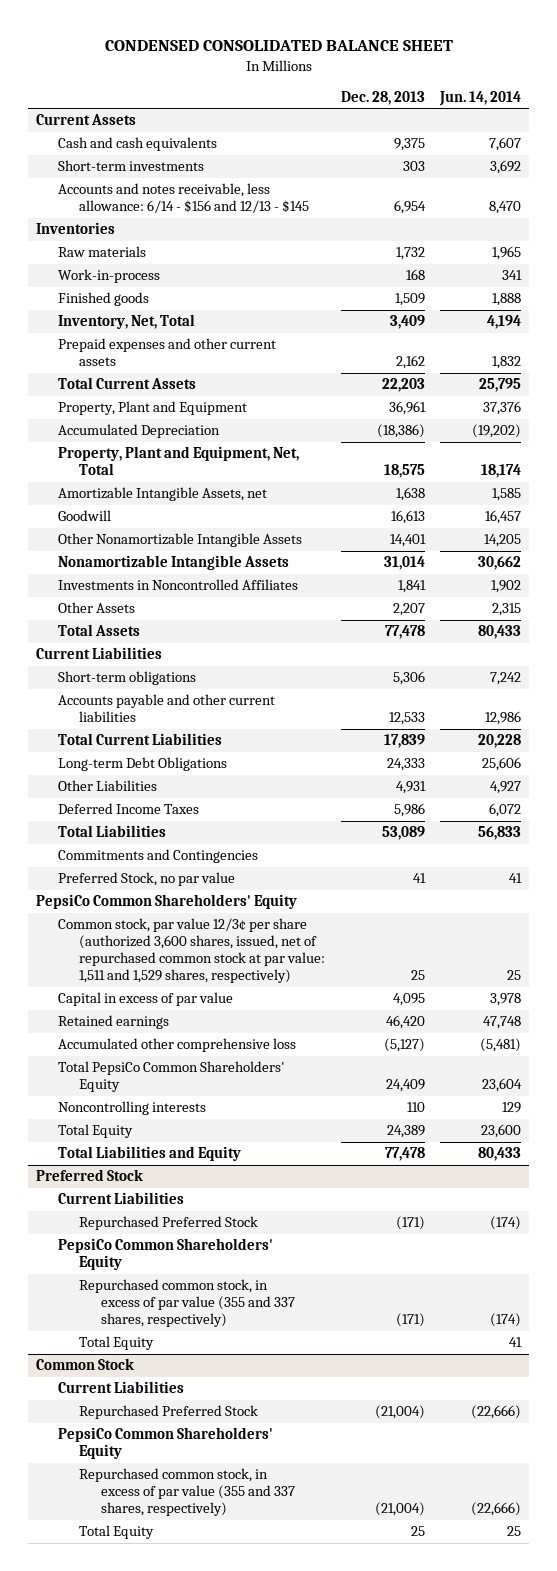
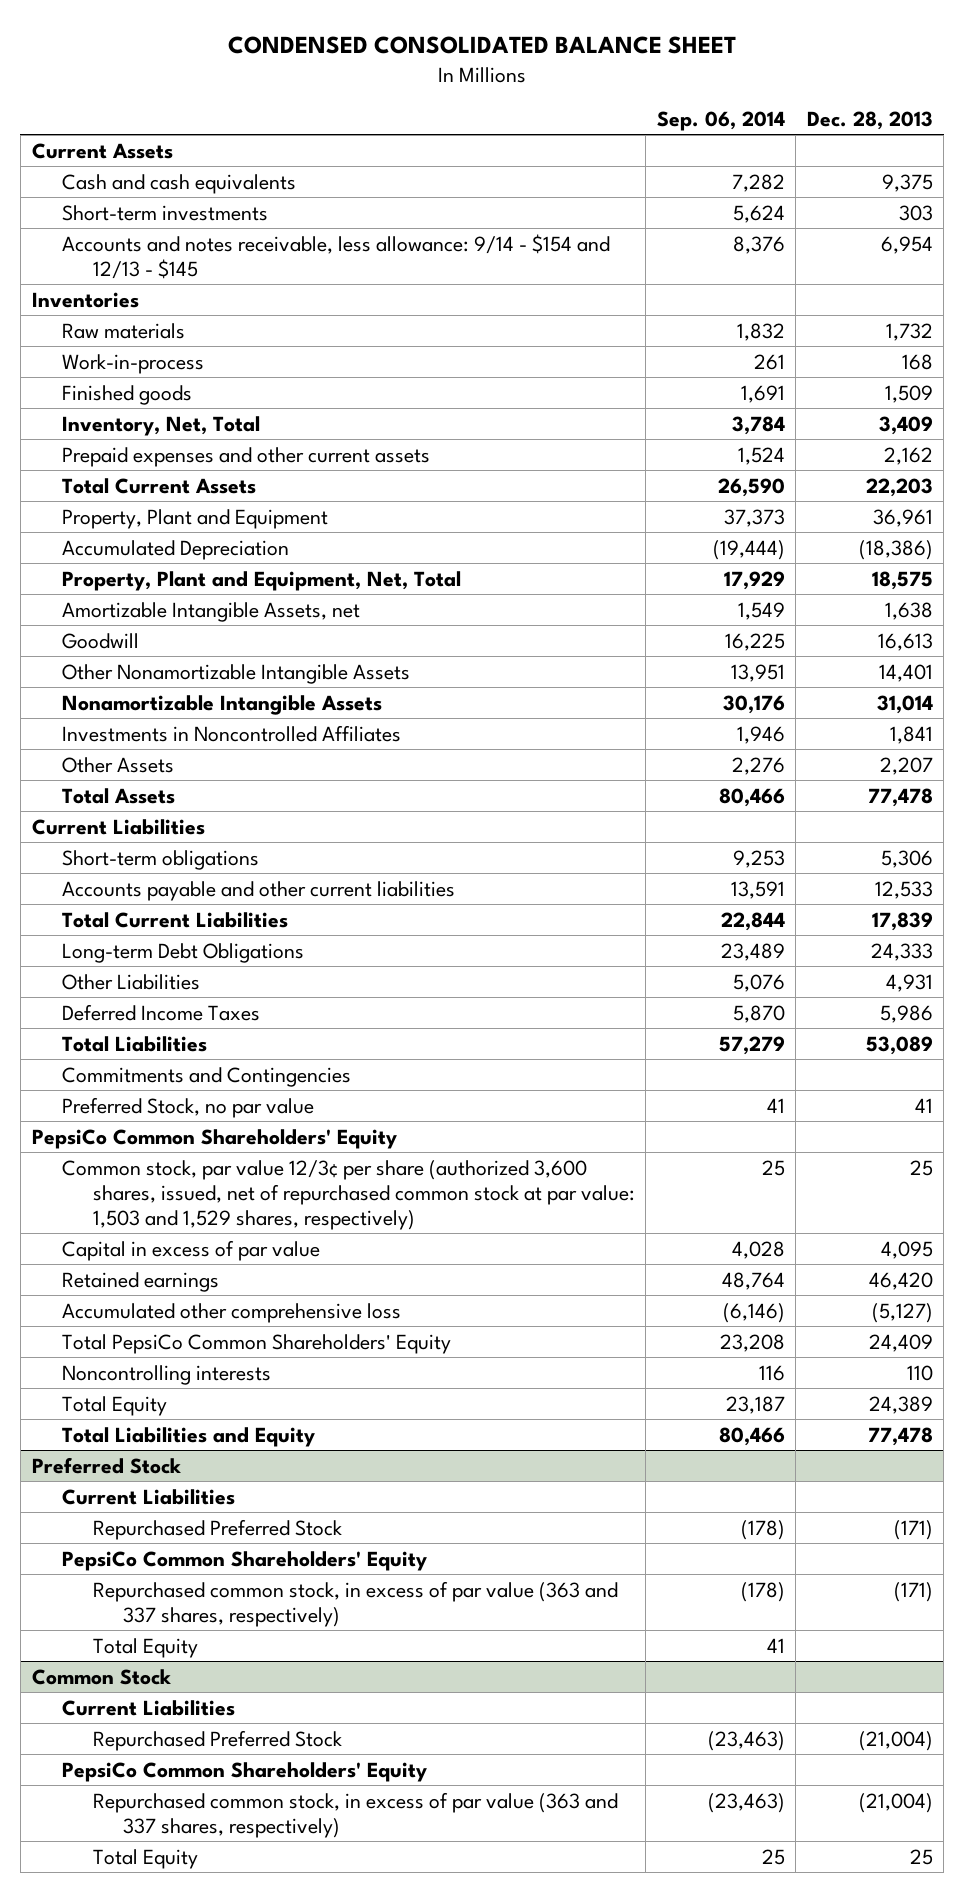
[439,90,522,106] Jun. 14, 2014 -> none
none -> [656,110,785,131] Sep. 06, 2014
[57,183,310,214] Accounts and notes receivable, less allowance: 6/14 - $156 and 12/13 - $145 -> [62,233,611,279] Accounts and notes receivable, less allowance: 9/14 - $154 and 12/13 - $145
[57,918,326,984] Common stock, par value 12/3¢ per share (authorized 3,600 shares, issued, net of repurchased common stock at par value: 1,511 and 1,529 shares, respectively) -> [62,1159,635,1230] Common stock, par value 12/3¢ per share (authorized 3,600 shares, issued, net of repurchased common stock at par value: 1,503 and 1,529 shares, respectively)
[79,1279,296,1328] Repurchased common stock, in excess of par value (355 and 337 shares, respectively) -> [92,1580,618,1627] Repurchased common stock, in excess of par value (363 and 337 shares, respectively)
[79,1468,296,1517] Repurchased common stock, in excess of par value (355 and 337 shares, respectively) -> [92,1791,618,1838] Repurchased common stock, in excess of par value (363 and 337 shares, respectively)

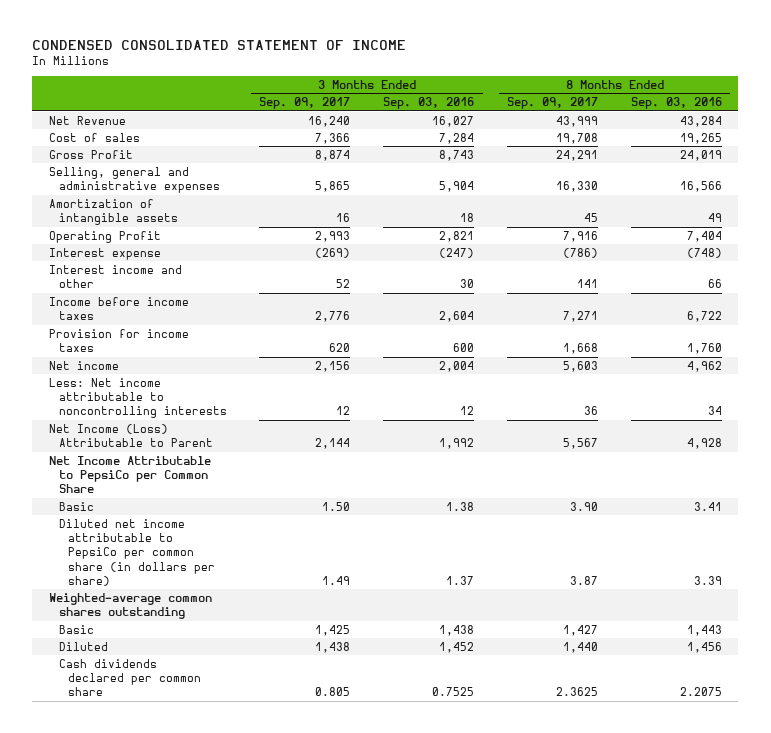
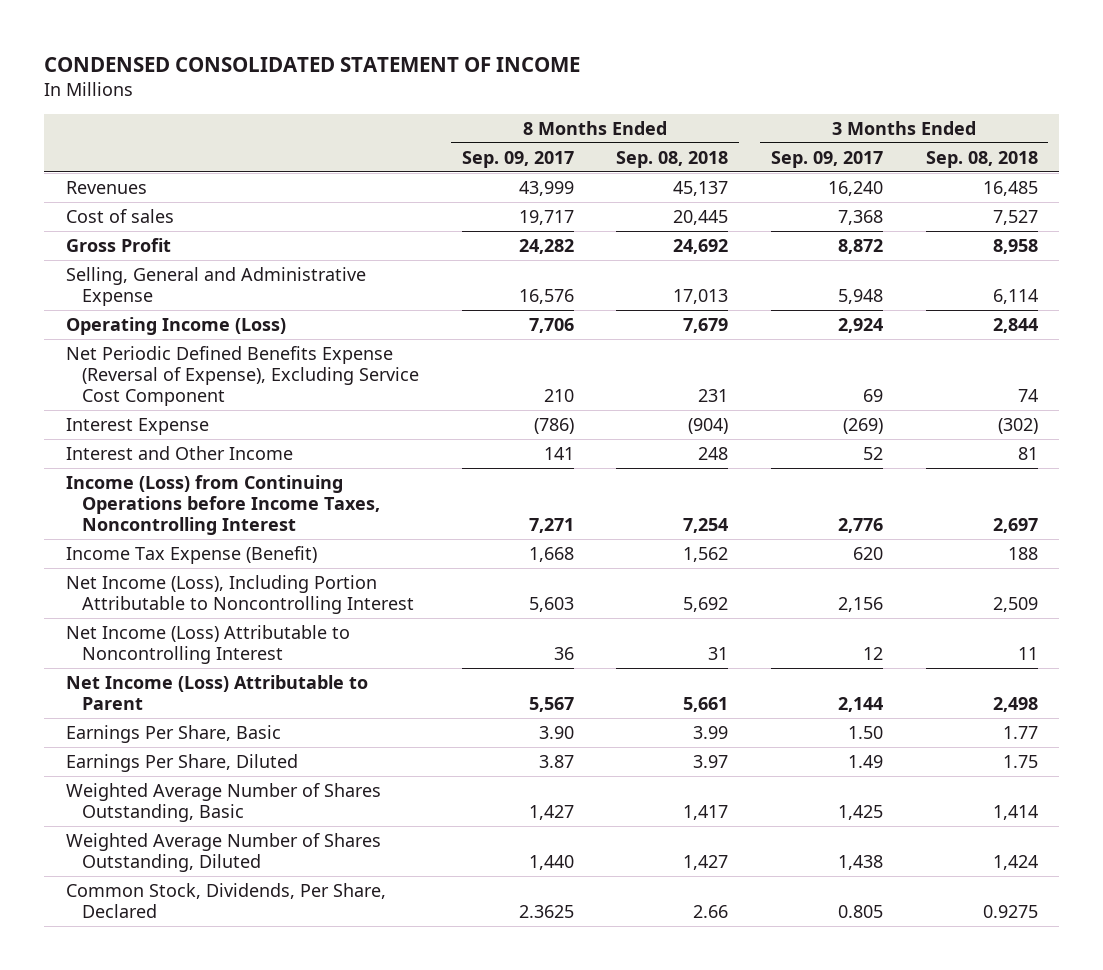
[383,97,475,110] Sep. 03, 2016 -> none
[630,97,722,110] Sep. 03, 2016 -> none
none -> [616,150,729,168] Sep. 08, 2018
none -> [925,150,1038,168] Sep. 08, 2018
[48,198,178,226] Amortization of intangible assets -> none
[48,115,126,125] Net Revenue -> [65,180,147,194] Revenues
[315,132,351,144] 7,366 -> [837,209,883,225] 7,368
[556,132,599,144] 19,708 -> [518,209,574,225] 19,717
[315,149,351,161] 8,874 -> [837,238,883,254] 8,872
[556,149,599,161] 24,291 -> [518,238,574,254] 24,282
[48,166,220,194] Selling, general and administrative expenses -> [65,266,366,306] Selling, General and Administrative Expense
[315,181,351,193] 5,865 -> [837,288,883,304] 5,948
[556,181,599,193] 16,330 -> [518,288,574,304] 16,576
[48,230,161,243] Operating Profit -> [65,316,286,335] Operating Income (Loss)
[315,230,351,242] 2,993 -> [837,317,883,333] 2,924
[563,230,599,242] 7,916 -> [528,317,574,333] 7,706
none -> [65,345,420,406] Net Periodic Defined Benefits Expense (Reversal of Expense), Excluding Service Cost Component
[48,247,161,260] Interest expense -> [65,417,209,435] Interest Expense
[48,264,182,289] Interest income and other -> [65,445,293,460] Interest and Other Income
[48,296,189,321] Income before income taxes -> [65,474,381,535] Income (Loss) from Continuing Operations before Income Taxes, Noncontrolling Interest
[48,328,189,353] Provision for income taxes -> [65,545,317,564] Income Tax Expense (Benefit)
[48,360,119,370] Net income -> [65,574,415,614] Net Income (Loss), Including Portion Attributable to Noncontrolling Interest
[48,377,227,419] Less: Net income attributable to noncontrolling interests -> [65,624,350,664] Net Income (Loss) Attributable to Noncontrolling Interest
[48,455,211,494] Net Income Attributable to PepsiCo per Common Share -> none
[48,592,212,620] Weighted-average common shares outstanding -> none
[58,501,94,511] Basic -> [65,724,281,743] Earnings Per Share, Basic
[58,518,216,586] Diluted net income attributable to PepsiCo per common share (in dollars per share) -> [65,753,298,772] Earnings Per Share, Diluted
[58,624,94,634] Basic -> [65,782,381,822] Weighted Average Number of Shares Outstanding, Basic
[58,641,108,651] Diluted -> [65,832,381,872] Weighted Average Number of Shares Outstanding, Diluted
[58,658,202,697] Cash dividends declared per common share -> [65,882,386,918] Common Stock, Dividends, Per Share, Declared

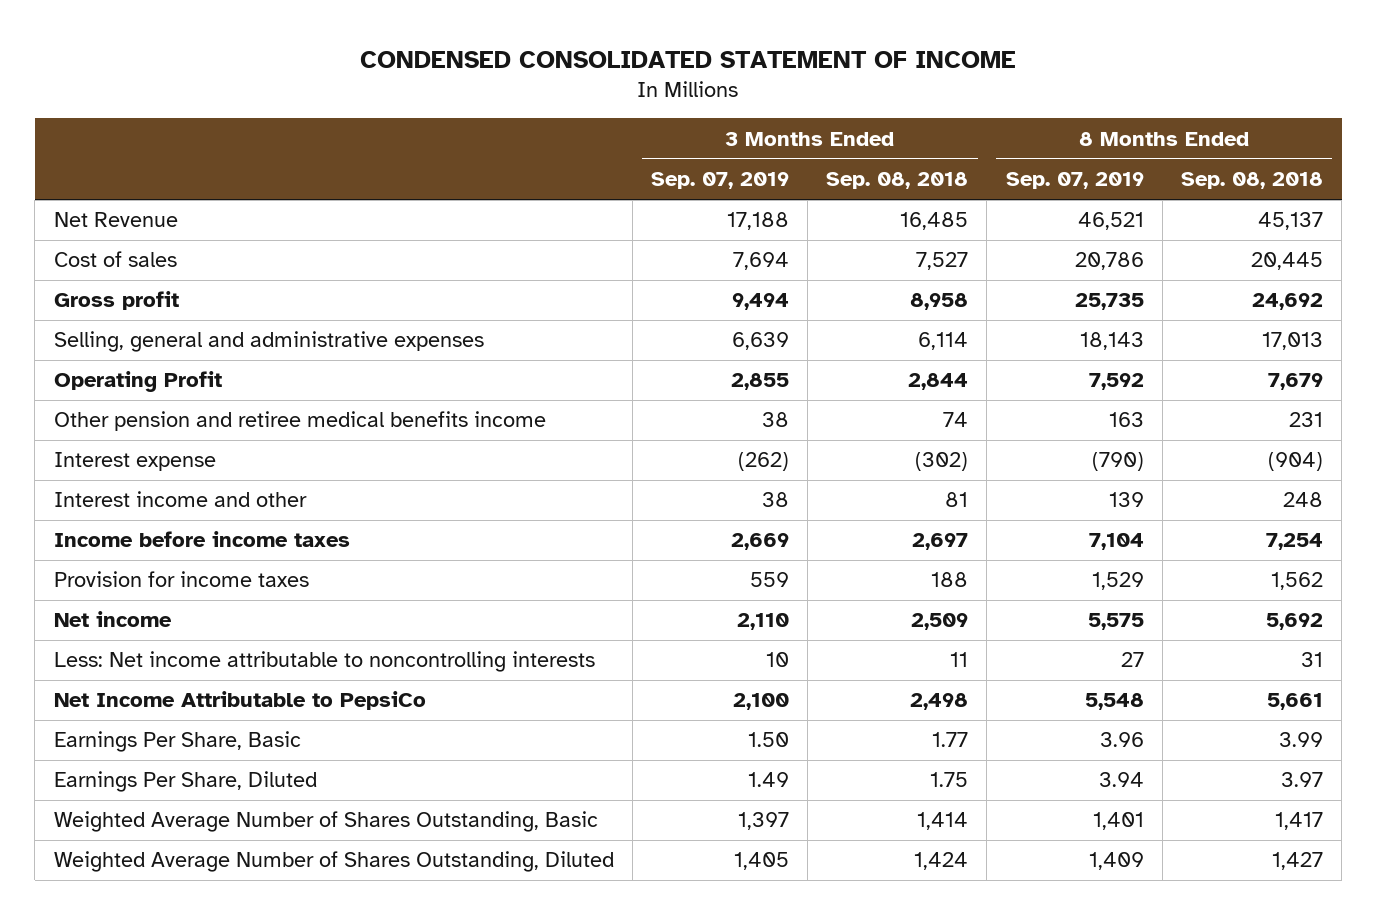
[461,150,574,168] Sep. 09, 2017 -> none
[770,150,883,168] Sep. 09, 2017 -> none
none -> [650,172,789,190] Sep. 07, 2019
none -> [1005,172,1144,190] Sep. 07, 2019
[65,180,147,194] Revenues -> [53,212,178,228] Net Revenue
[65,237,171,252] Gross Profit -> [53,291,179,311] Gross profit
[65,266,366,306] Selling, General and Administrative Expense -> [53,331,484,353] Selling, general and administrative expenses
[65,316,286,335] Operating Income (Loss) -> [53,371,222,393] Operating Profit
[65,345,420,406] Net Periodic Defined Benefits Expense (Reversal of Expense), Excluding Service Cost Component -> [53,411,546,432] Other pension and retiree medical benefits income
[65,417,209,435] Interest Expense -> [53,452,216,472] Interest expense
[65,445,293,460] Interest and Other Income -> [53,491,307,508] Interest income and other
[65,474,381,535] Income (Loss) from Continuing Operations before Income Taxes, Noncontrolling Interest -> [53,531,350,548] Income before income taxes
[65,545,317,564] Income Tax Expense (Benefit) -> [53,571,309,588] Provision for income taxes
[65,574,415,614] Net Income (Loss), Including Portion Attributable to Noncontrolling Interest -> [53,611,172,628] Net income
[65,624,350,664] Net Income (Loss) Attributable to Noncontrolling Interest -> [53,651,595,673] Less: Net income attributable to noncontrolling interests
[65,674,368,710] Net Income (Loss) Attributable to Parent -> [53,691,426,711] Net Income Attributable to PepsiCo
[65,882,386,918] Common Stock, Dividends, Per Share, Declared -> none

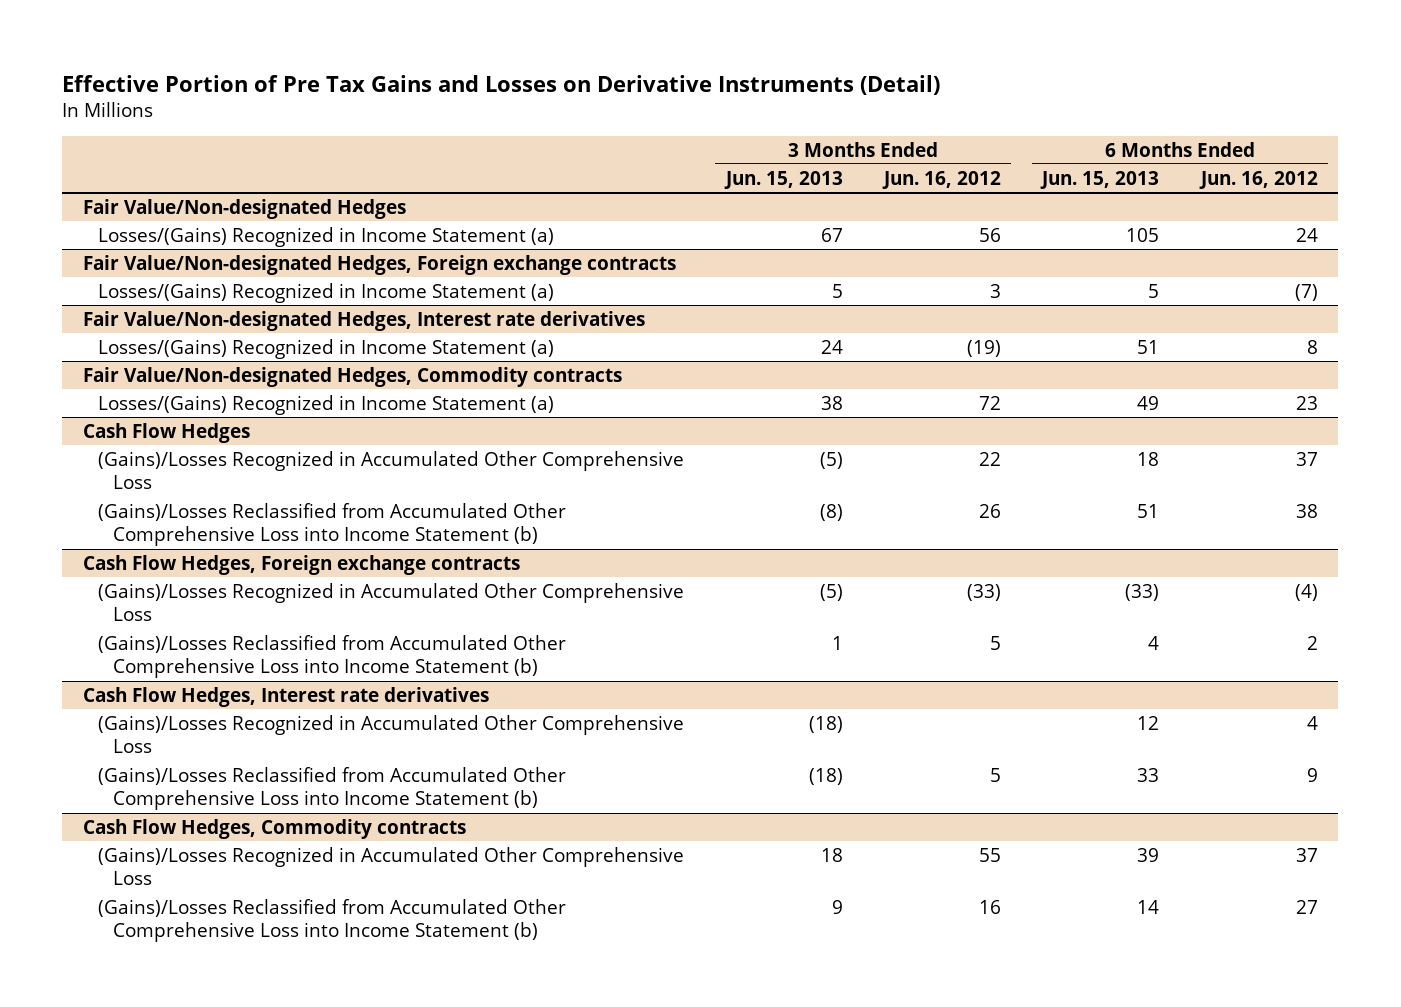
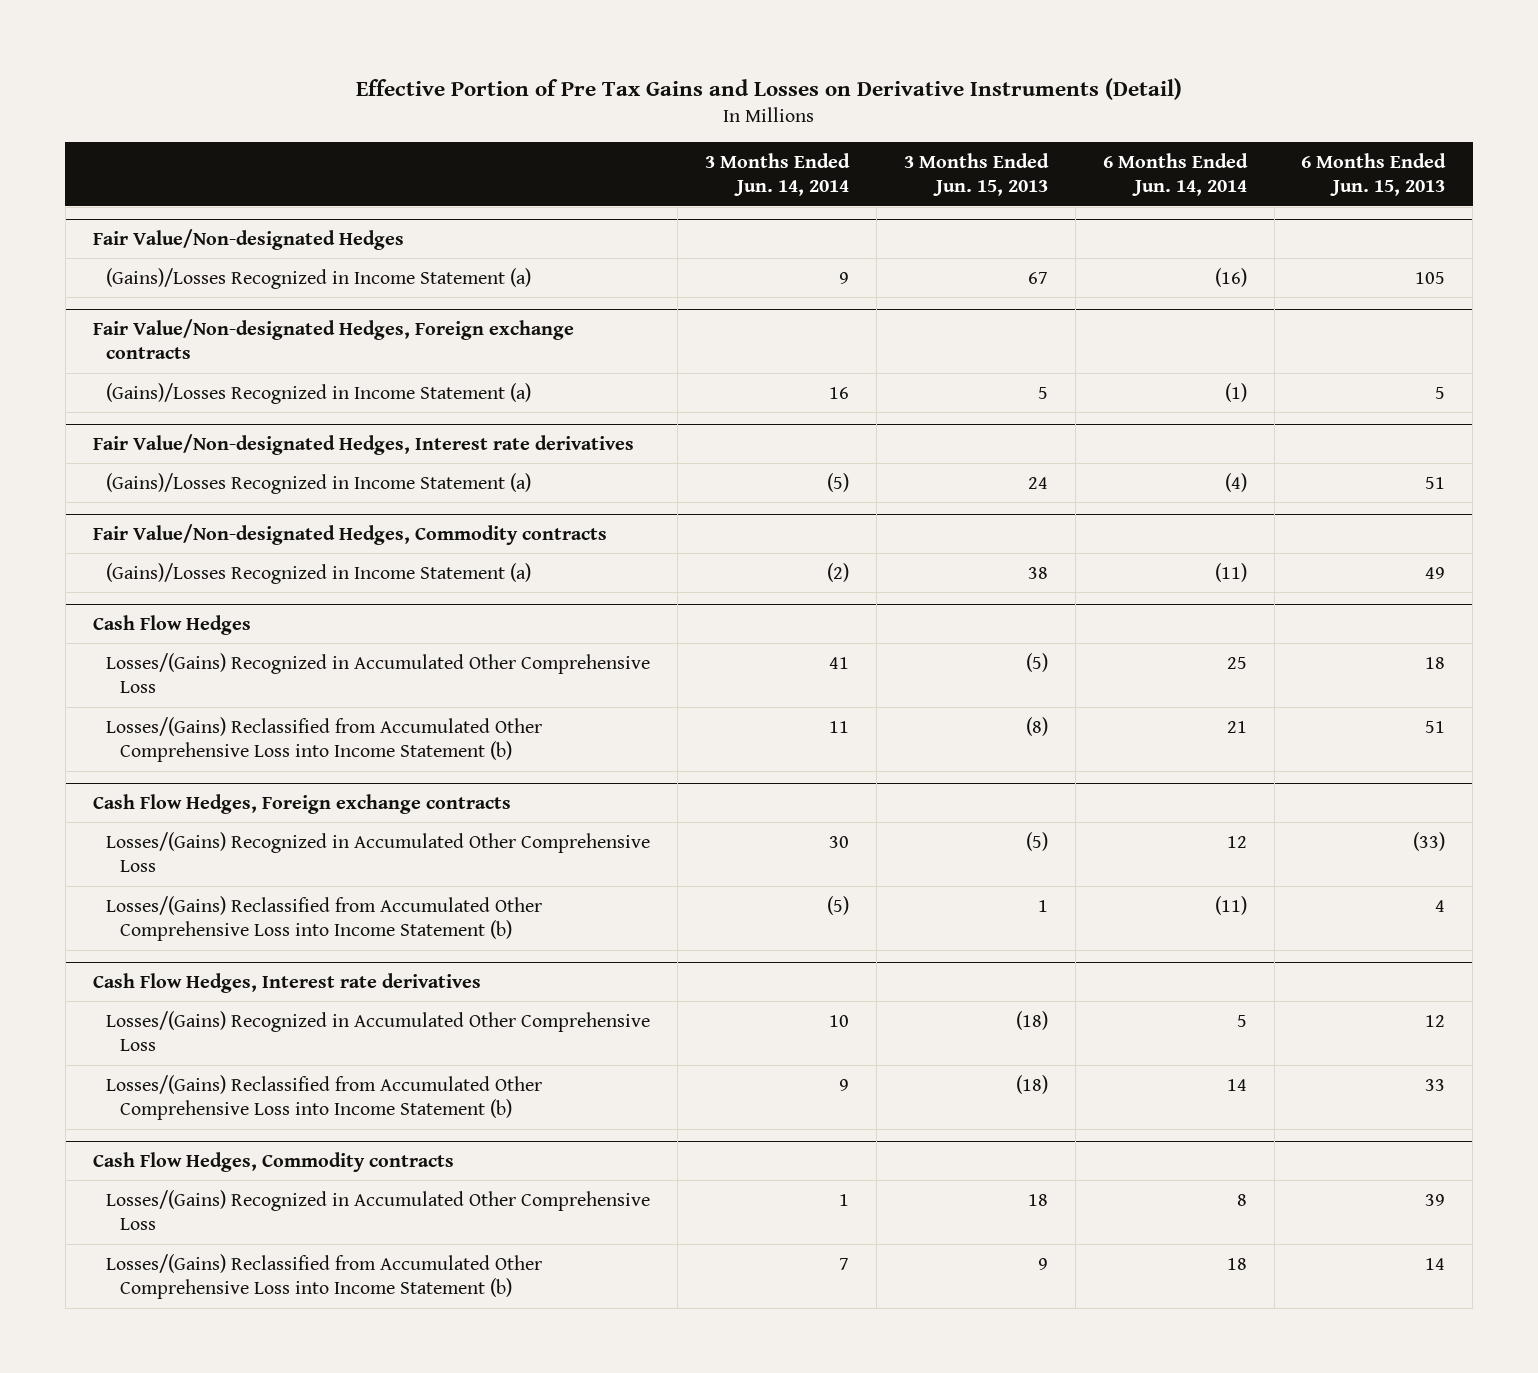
[881,170,1001,189] Jun. 16, 2012 -> none
[1198,170,1318,189] Jun. 16, 2012 -> none
none -> [705,152,851,196] 3 Months Ended Jun. 14, 2014
none -> [1102,152,1248,196] 6 Months Ended Jun. 14, 2014
[98,226,555,247] Losses/(Gains) Recognized in Income Statement (a) -> [106,267,532,289] (Gains)/Losses Recognized in Income Statement (a)
[98,282,555,303] Losses/(Gains) Recognized in Income Statement (a) -> [106,382,532,404] (Gains)/Losses Recognized in Income Statement (a)
[98,338,555,359] Losses/(Gains) Recognized in Income Statement (a) -> [106,472,532,494] (Gains)/Losses Recognized in Income Statement (a)
[98,394,555,415] Losses/(Gains) Recognized in Income Statement (a) -> [106,562,532,584] (Gains)/Losses Recognized in Income Statement (a)
[98,450,685,490] (Gains)/Losses Recognized in Accumulated Other Comprehensive Loss -> [106,652,651,693] Losses/(Gains) Recognized in Accumulated Other Comprehensive Loss
[98,502,567,547] (Gains)/Losses Reclassified from Accumulated Other Comprehensive Loss into Income Statement (b) -> [106,716,543,762] Losses/(Gains) Reclassified from Accumulated Other Comprehensive Loss into Income Statement (b)
[98,582,685,622] (Gains)/Losses Recognized in Accumulated Other Comprehensive Loss -> [106,831,651,872] Losses/(Gains) Recognized in Accumulated Other Comprehensive Loss
[98,634,567,679] (Gains)/Losses Reclassified from Accumulated Other Comprehensive Loss into Income Statement (b) -> [106,895,543,941] Losses/(Gains) Reclassified from Accumulated Other Comprehensive Loss into Income Statement (b)
[98,714,685,754] (Gains)/Losses Recognized in Accumulated Other Comprehensive Loss -> [106,1010,651,1051] Losses/(Gains) Recognized in Accumulated Other Comprehensive Loss
[98,766,567,811] (Gains)/Losses Reclassified from Accumulated Other Comprehensive Loss into Income Statement (b) -> [106,1074,543,1120] Losses/(Gains) Reclassified from Accumulated Other Comprehensive Loss into Income Statement (b)
[98,846,685,886] (Gains)/Losses Recognized in Accumulated Other Comprehensive Loss -> [106,1189,651,1230] Losses/(Gains) Recognized in Accumulated Other Comprehensive Loss
[98,898,567,943] (Gains)/Losses Reclassified from Accumulated Other Comprehensive Loss into Income Statement (b) -> [106,1253,543,1299] Losses/(Gains) Reclassified from Accumulated Other Comprehensive Loss into Income Statement (b)

